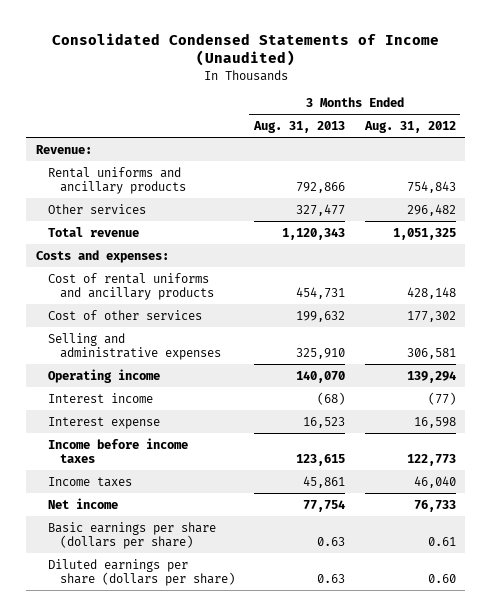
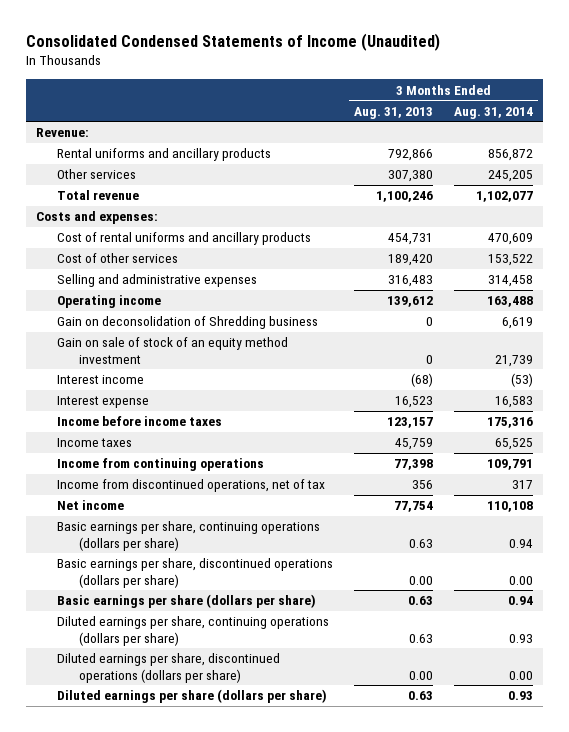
[363,121,456,134] Aug. 31, 2012 -> none
none -> [454,106,534,119] Aug. 31, 2014
[296,203,346,216] 327,477 -> [388,170,434,183] 307,380
[282,227,346,240] 1,120,343 -> [376,191,434,203] 1,100,246
[296,310,346,322] 199,632 -> [388,254,434,267] 189,420
[296,348,346,360] 325,910 -> [388,275,434,288] 316,483
[296,370,346,383] 140,070 -> [387,296,434,308] 139,612
none -> [57,316,319,330] Gain on deconsolidation of Shredding business
none -> [57,337,289,364] Gain on sale of stock of an equity method investment
[296,454,346,467] 123,615 -> [387,417,434,429] 123,157
[303,475,346,488] 45,861 -> [395,438,434,451] 45,759
none -> [57,458,265,472] Income from continuing operations
none -> [57,479,326,493] Income from discontinued operations, net of tax
none -> [57,521,321,551] Basic earnings per share, continuing operations (dollars per share)
none -> [57,558,334,588] Basic earnings per share, discontinued operations (dollars per share)
none -> [57,616,330,646] Diluted earnings per share, continuing operations (dollars per share)
none -> [57,653,281,683] Diluted earnings per share, discontinued operations (dollars per share)

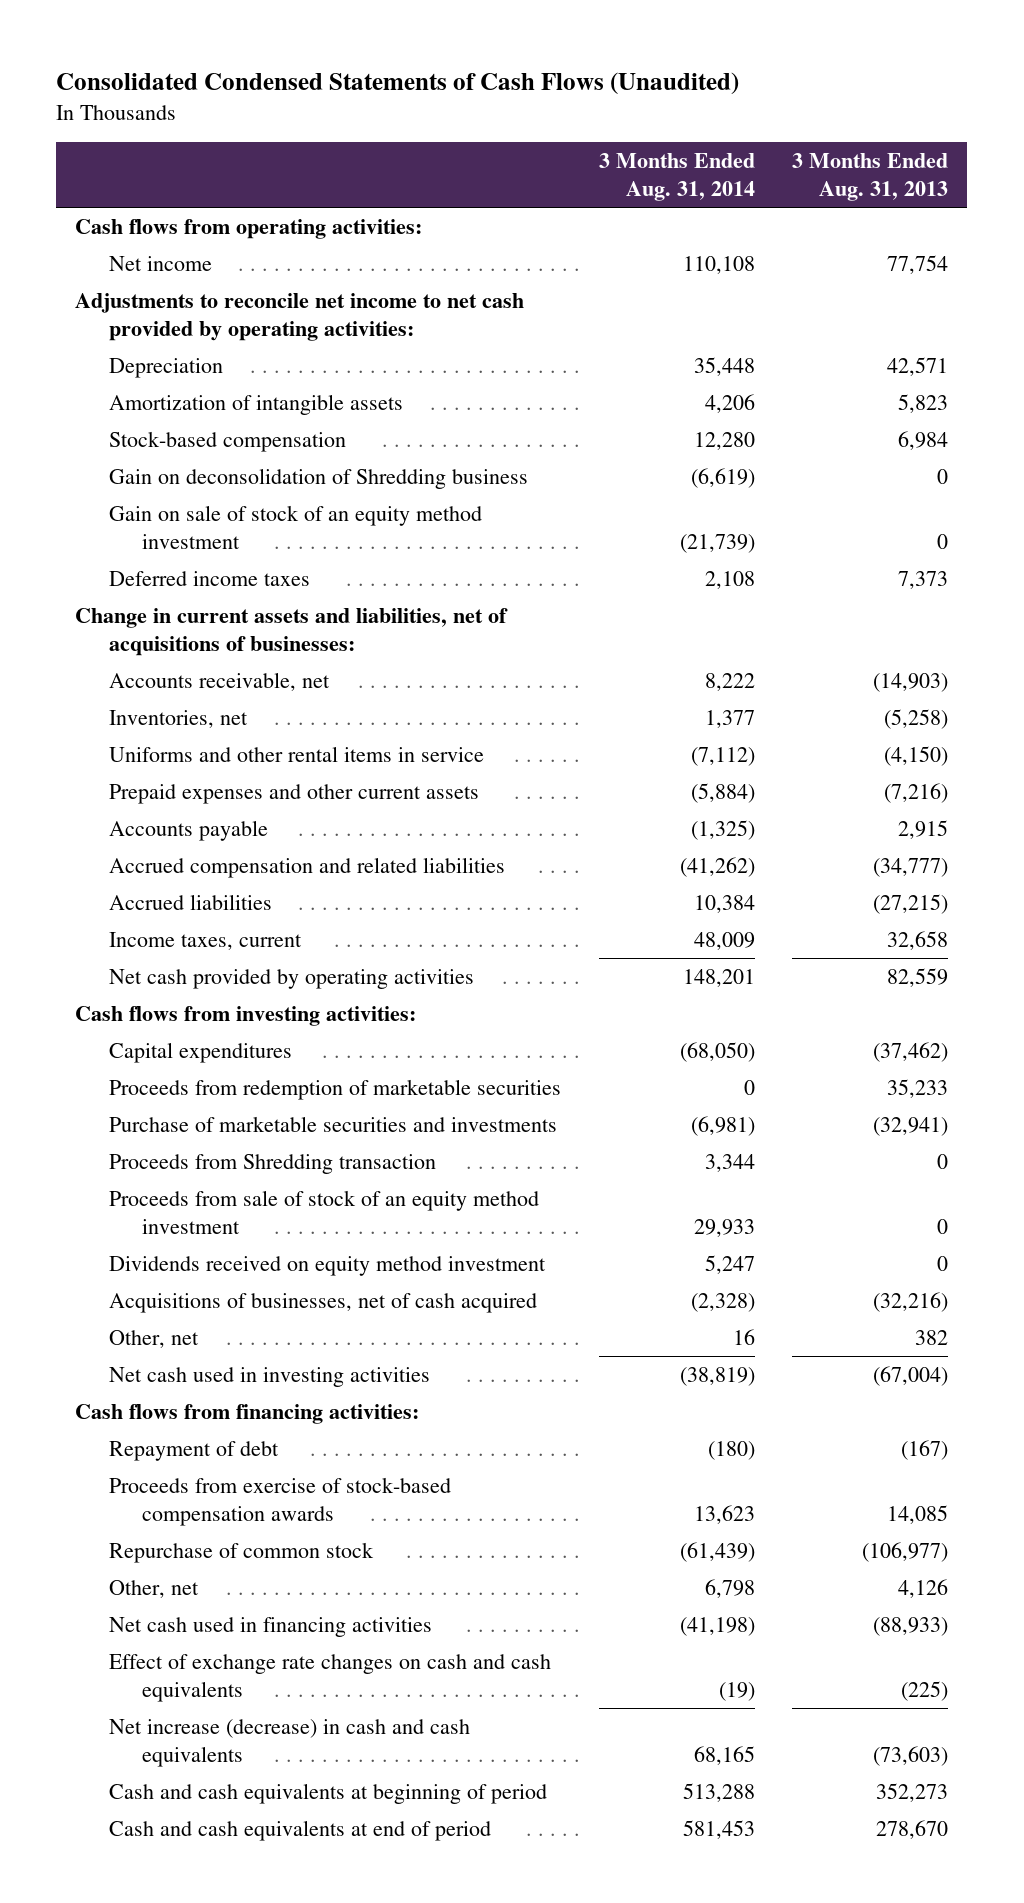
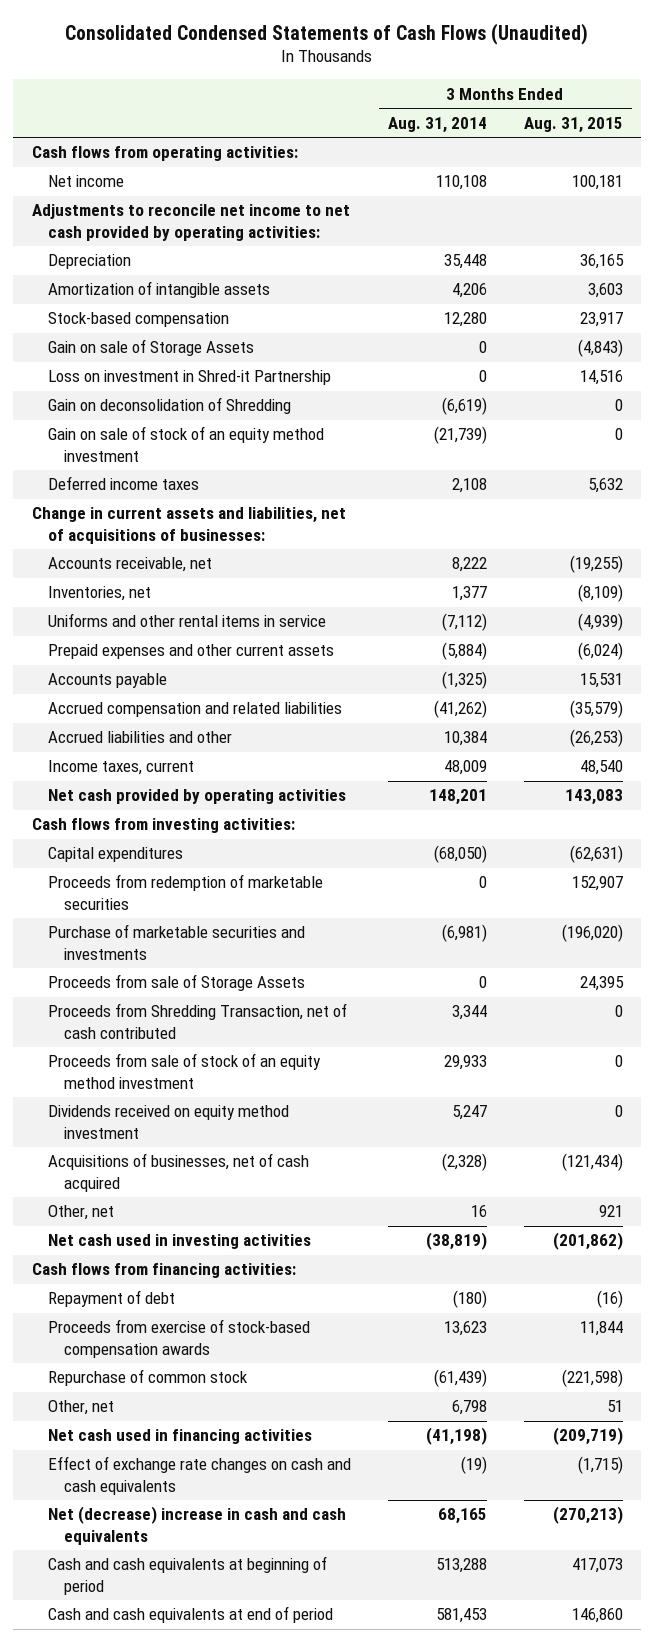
[792,152,949,201] 3 Months Ended Aug. 31, 2013 -> none
none -> [523,116,623,133] Aug. 31, 2015
none -> [47,339,254,357] Gain on sale of Storage Assets
none -> [47,370,331,386] Loss on investment in Shred-it Partnership
[108,467,528,489] Gain on deconsolidation of Shredding business -> [47,397,291,415] Gain on deconsolidation of Shredding
[108,893,272,910] Accrued liabilities -> [47,731,232,744] Accrued liabilities and other
[108,1153,436,1174] Proceeds from Shredding transaction -> [47,974,305,992] Proceeds from sale of Storage Assets
[704,1153,755,1172] 3,344 -> [478,976,487,989] 0
none -> [47,1003,347,1039] Proceeds from Shredding Transaction, net of cash contributed
[108,1718,470,1767] Net increase (decrease) in cash and cash equivalents -> [47,1506,346,1545] Net (decrease) increase in cash and cash equivalents

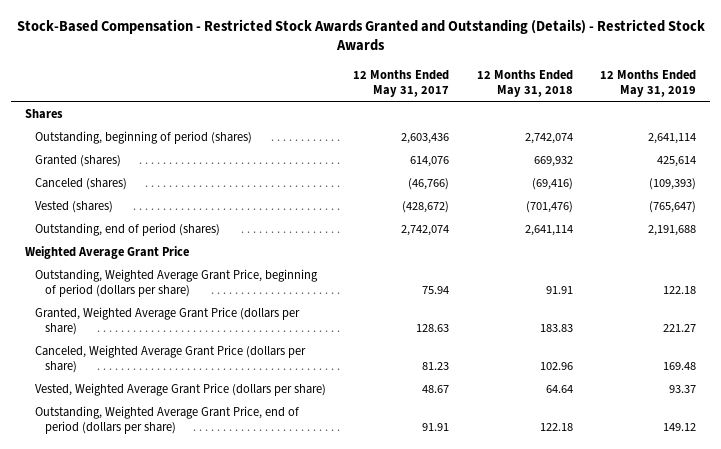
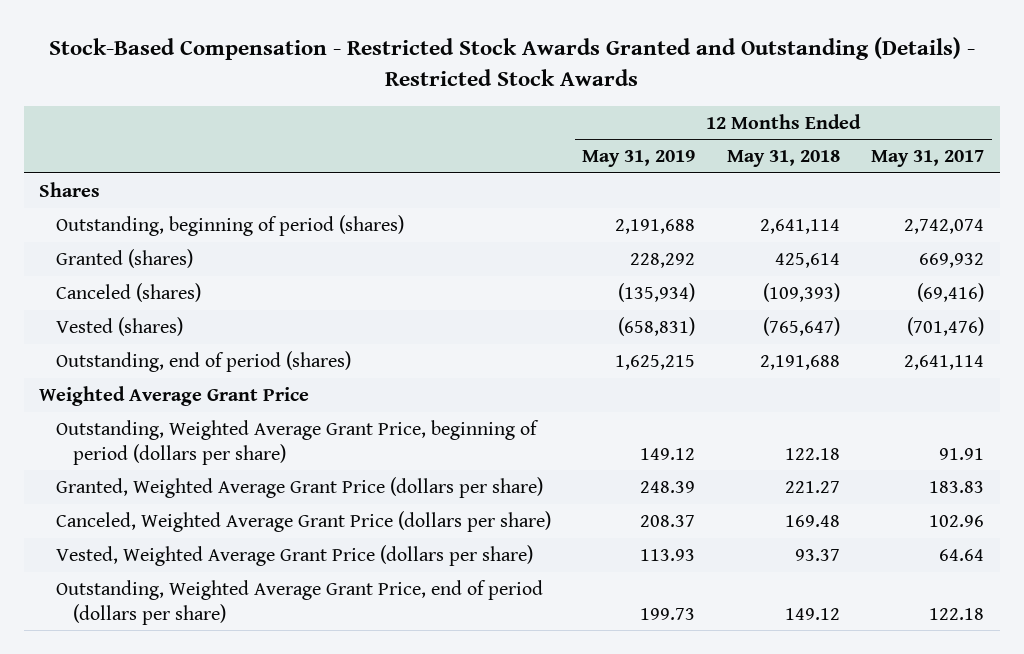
[401,132,450,144] 2,603,436 -> [904,218,985,234] 2,742,074
[524,132,573,144] 2,742,074 -> [759,218,840,234] 2,641,114
[647,132,696,144] 2,641,114 -> [615,218,696,234] 2,191,688
[410,155,450,167] 614,076 -> [919,252,985,268] 669,932
[533,155,573,167] 669,932 -> [774,252,840,268] 425,614
[656,155,696,167] 425,614 -> [630,252,696,268] 228,292
[408,177,450,190] (46,766) -> [917,282,985,302] (69,416)
[531,177,573,190] (69,416) -> [762,282,840,302] (109,393)
[648,177,696,190] (109,393) -> [618,282,696,302] (135,934)
[402,200,450,213] (428,672) -> [907,316,985,336] (701,476)
[525,200,573,213] (701,476) -> [762,316,840,336] (765,647)
[648,200,696,213] (765,647) -> [618,316,696,336] (658,831)
[401,224,450,236] 2,742,074 -> [904,354,985,370] 2,641,114
[524,224,573,236] 2,641,114 -> [759,354,840,370] 2,191,688
[647,224,696,236] 2,191,688 -> [615,354,696,370] 1,625,215
[422,285,450,294] 75.94 -> [939,447,985,460] 91.91
[545,285,573,294] 91.91 -> [784,447,840,460] 122.18
[662,285,696,294] 122.18 -> [640,447,696,460] 149.12
[416,323,450,332] 128.63 -> [929,480,985,493] 183.83
[539,323,573,332] 183.83 -> [784,480,840,493] 221.27
[662,323,696,332] 221.27 -> [640,480,696,493] 248.39
[422,361,450,370] 81.23 -> [929,514,985,527] 102.96
[539,361,573,370] 102.96 -> [784,514,840,527] 169.48
[662,361,696,370] 169.48 -> [640,514,696,527] 208.37
[422,384,450,393] 48.67 -> [939,548,985,561] 64.64
[545,384,573,393] 64.64 -> [794,548,840,561] 93.37
[668,384,696,393] 93.37 -> [640,548,696,561] 113.93
[422,422,450,431] 91.91 -> [929,607,985,620] 122.18
[539,422,573,431] 122.18 -> [784,607,840,620] 149.12
[662,422,696,431] 149.12 -> [640,607,696,620] 199.73

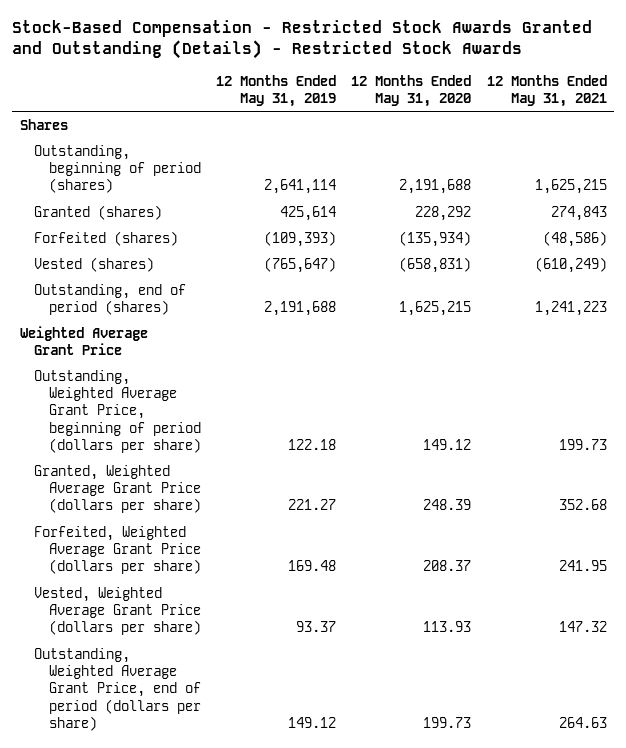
[726,150,840,168] May 31, 2018 -> none
[871,150,985,168] May 31, 2017 -> none
none -> [351,74,472,107] 12 Months Ended May 31, 2020
none -> [486,74,607,107] 12 Months Ended May 31, 2021
[615,218,696,234] 2,191,688 -> [264,179,337,195] 2,641,114
[630,252,696,268] 228,292 -> [280,205,337,221] 425,614
[55,282,201,302] Canceled (shares) -> [34,230,179,246] Forfeited (shares)
[618,282,696,302] (135,934) -> [264,230,337,247] (109,393)
[618,316,696,336] (658,831) -> [264,256,337,273] (765,647)
[615,354,696,370] 1,625,215 -> [264,301,337,317] 2,191,688
[640,447,696,460] 149.12 -> [288,438,337,450] 122.18
[640,480,696,493] 248.39 -> [288,499,337,511] 221.27
[55,510,551,532] Canceled, Weighted Average Grant Price (dollars per share) -> [34,525,201,575] Forfeited, Weighted Average Grant Price (dollars per share)
[640,514,696,527] 208.37 -> [288,560,337,572] 169.48
[640,548,696,561] 113.93 -> [296,621,337,633] 93.37
[640,607,696,620] 199.73 -> [288,716,337,728] 149.12

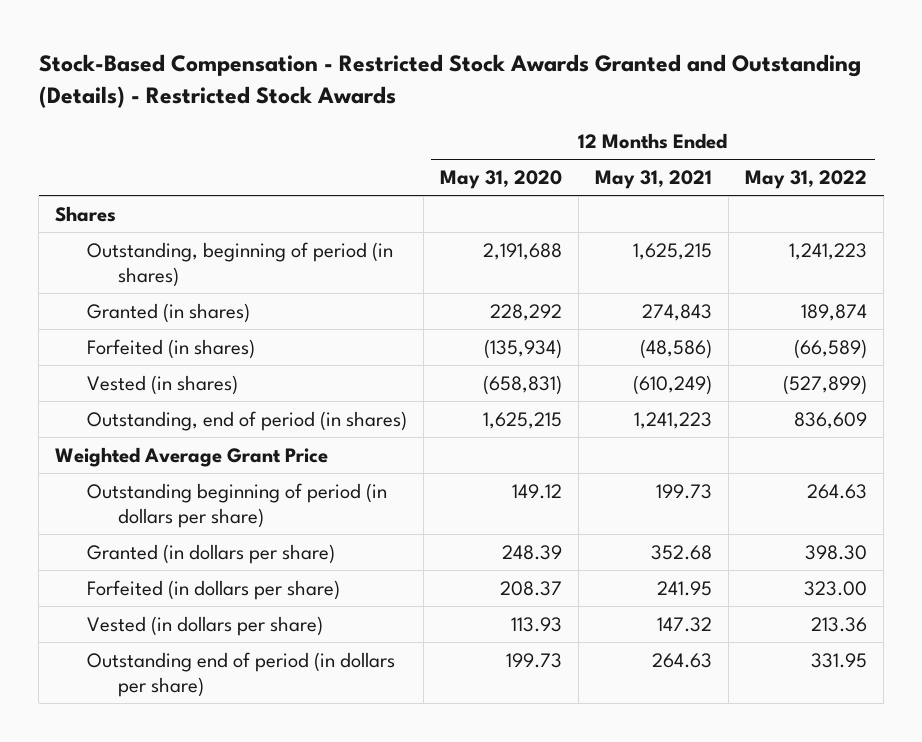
[216,74,337,107] 12 Months Ended May 31, 2019 -> none
none -> [744,169,867,189] May 31, 2022
[34,144,201,194] Outstanding, beginning of period (shares) -> [86,241,393,288] Outstanding, beginning of period (in shares)
[34,204,163,220] Granted (shares) -> [86,302,250,323] Granted (in shares)
[34,230,179,246] Forfeited (shares) -> [86,338,255,359] Forfeited (in shares)
[34,256,155,272] Vested (shares) -> [86,374,238,395] Vested (in shares)
[34,283,187,316] Outstanding, end of period (shares) -> [86,410,407,431] Outstanding, end of period (in shares)
[34,369,201,453] Outstanding, Weighted Average Grant Price, beginning of period (dollars per share) -> [86,482,387,529] Outstanding beginning of period (in dollars per share)
[34,464,201,514] Granted, Weighted Average Grant Price (dollars per share) -> [86,543,335,564] Granted (in dollars per share)
[34,525,201,575] Forfeited, Weighted Average Grant Price (dollars per share) -> [86,579,340,600] Forfeited (in dollars per share)
[34,586,201,636] Vested, Weighted Average Grant Price (dollars per share) -> [86,615,323,636] Vested (in dollars per share)
[34,647,201,731] Outstanding, Weighted Average Grant Price, end of period (dollars per share) -> [86,651,395,698] Outstanding end of period (in dollars per share)

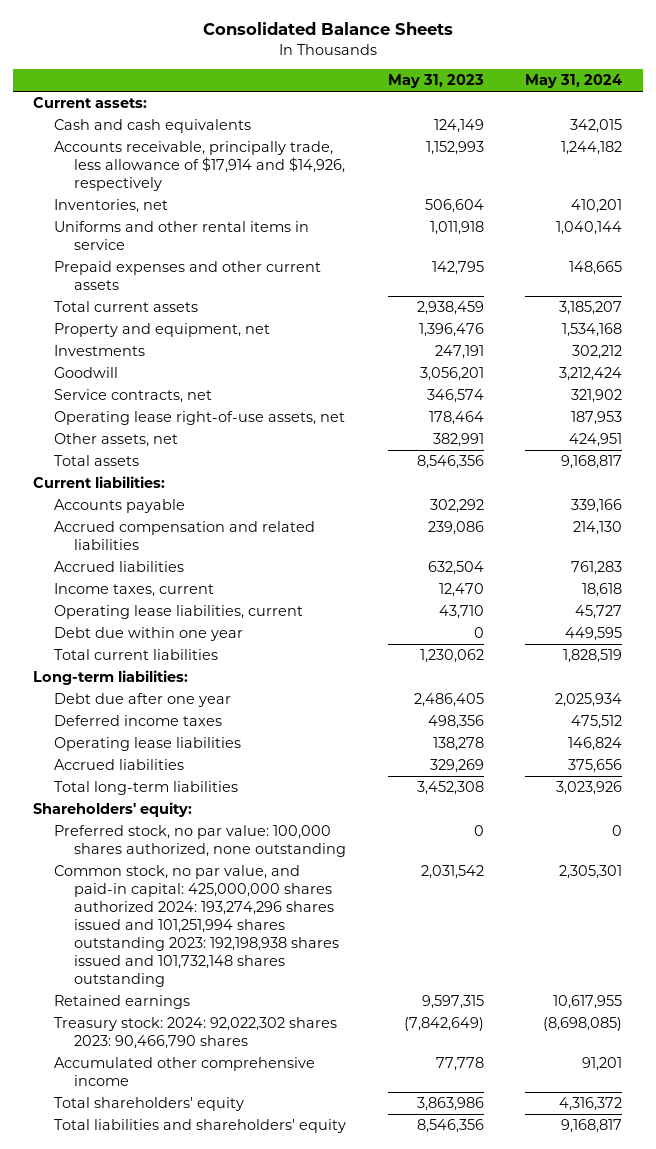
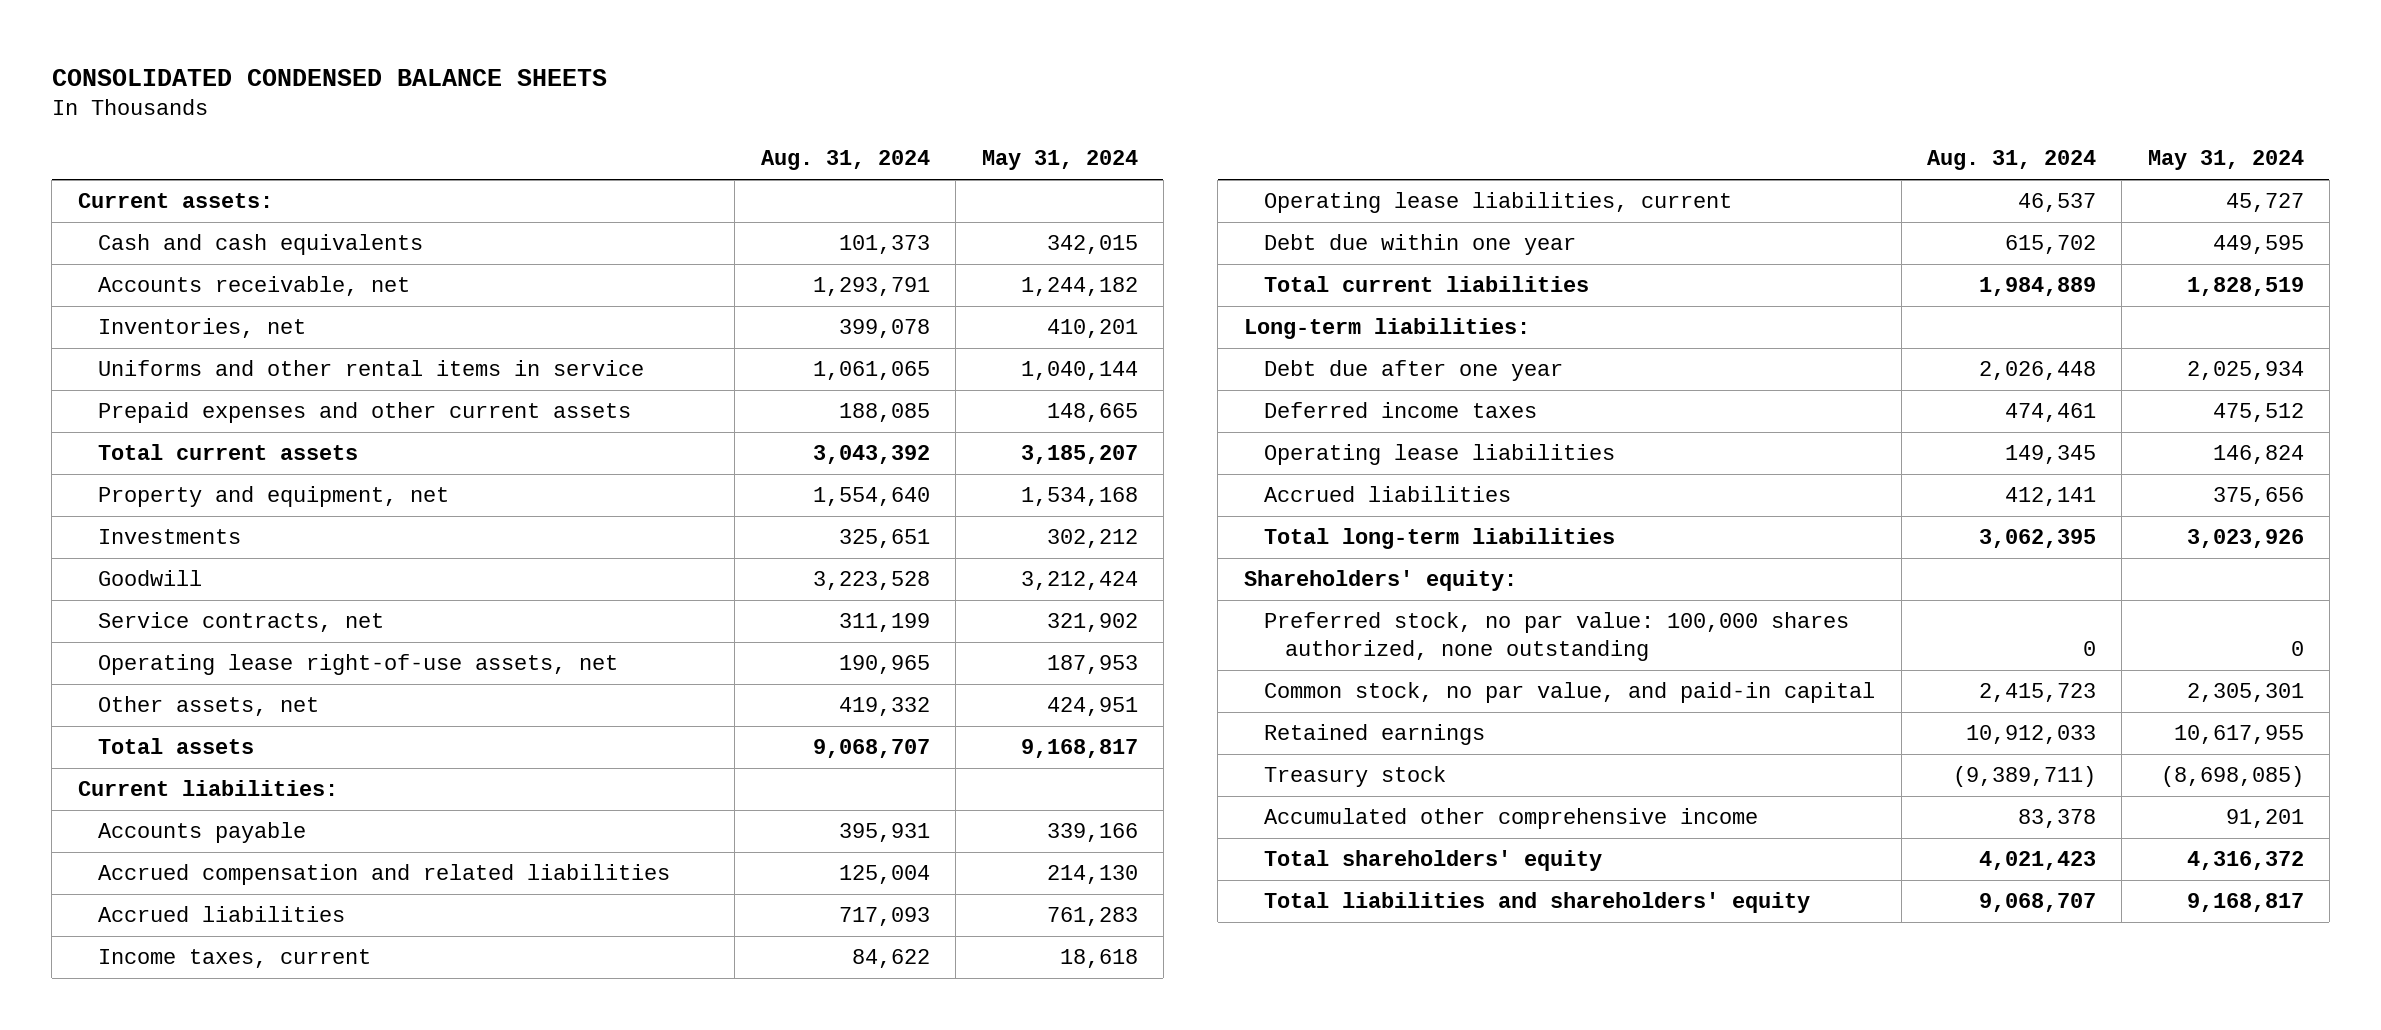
[202,22,453,36] Consolidated Balance Sheets -> [51,68,607,86] CONSOLIDATED CONDENSED BALANCE SHEETS
[387,74,484,89] May 31, 2023 -> none
none -> [760,150,930,171] Aug. 31, 2024
[53,141,346,192] Accounts receivable, principally trade, less allowance of $17,914 and $14,926, respectively -> [98,276,411,297] Accounts receivable, net
[53,865,340,987] Common stock, no par value, and paid-in capital: 425,000,000 shares authorized 2024: 193,274,296 shares issued and 101,251,994 shares outstanding 2023: 192,198,938 shares issued and 101,732,148 shares outstanding -> [1264,682,1876,704] Common stock, no par value, and paid-in capital
[53,1017,337,1050] Treasury stock: 2024: 92,022,302 shares 2023: 90,466,790 shares -> [1264,766,1447,788] Treasury stock

